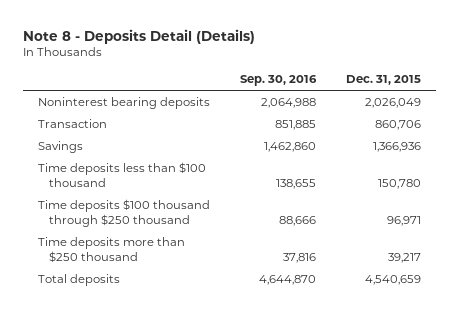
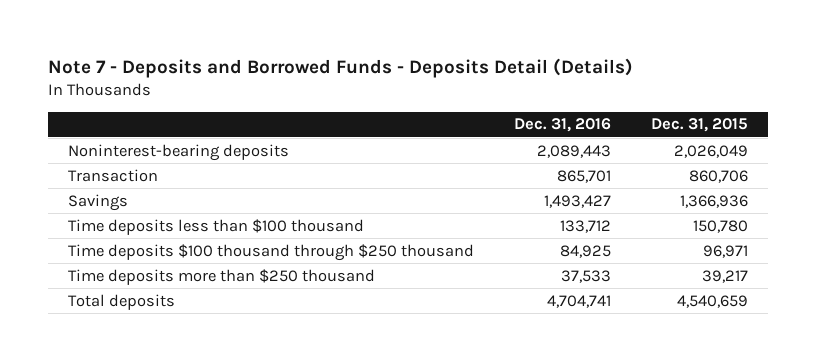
[22,28,255,44] Note 8 - Deposits Detail (Details) -> [47,58,633,79] Note 7 - Deposits and Borrowed Funds - Deposits Detail (Details)
[239,75,317,87] Sep. 30, 2016 -> none
none -> [513,118,611,133] Dec. 31, 2016
[37,97,210,110] Noninterest bearing deposits -> [67,143,289,161] Noninterest-bearing deposits

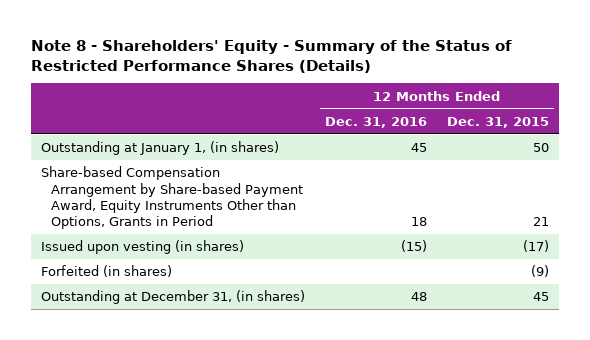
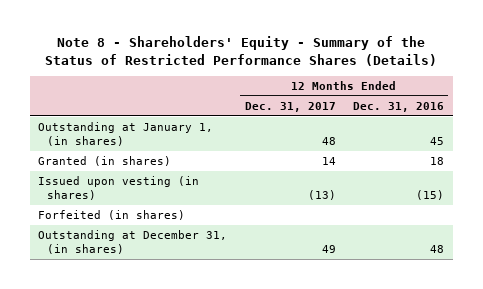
[446,116,549,128] Dec. 31, 2015 -> none
none -> [244,101,336,112] Dec. 31, 2017
[40,166,304,230] Share-based Compensation Arrangement by Share-based Payment Award, Equity Instruments Other than Options, Grants in Period -> [38,156,172,167] Granted (in shares)

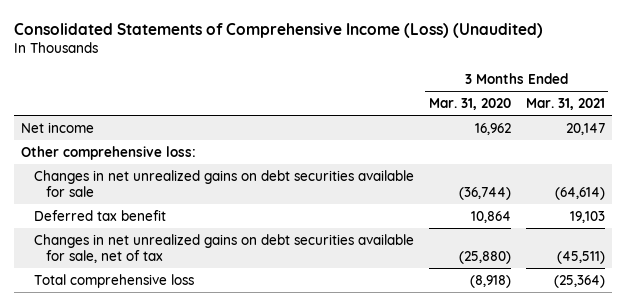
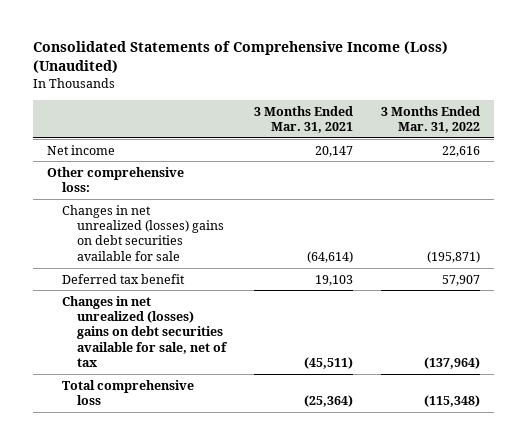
[428,98,511,111] Mar. 31, 2020 -> none
none -> [380,105,480,133] 3 Months Ended Mar. 31, 2022
[33,169,414,197] Changes in net unrealized gains on debt securities available for sale -> [61,204,224,261] Changes in net unrealized (losses) gains on debt securities available for sale
[33,233,414,263] Changes in net unrealized gains on debt securities available for sale, net of tax -> [61,295,228,368] Changes in net unrealized (losses) gains on debt securities available for sale, net of tax

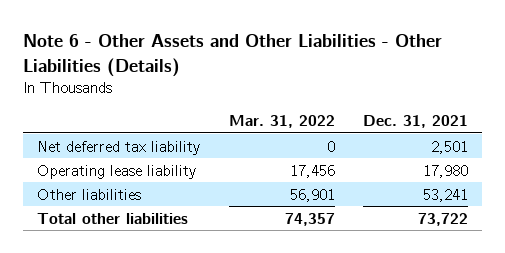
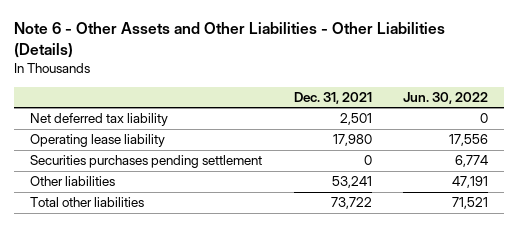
[228,115,335,129] Mar. 31, 2022 -> none
none -> [403,91,489,104] Jun. 30, 2022
none -> [29,155,262,169] Securities purchases pending settlement

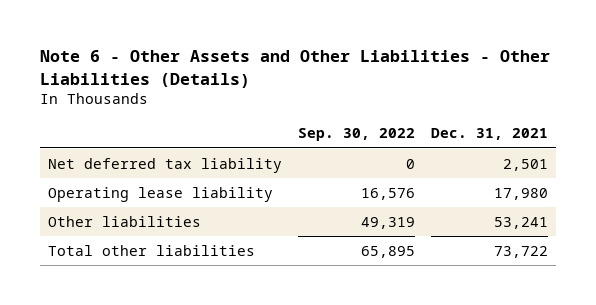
[403,91,489,104] Jun. 30, 2022 -> none
none -> [297,128,415,142] Sep. 30, 2022
[29,155,262,169] Securities purchases pending settlement -> none

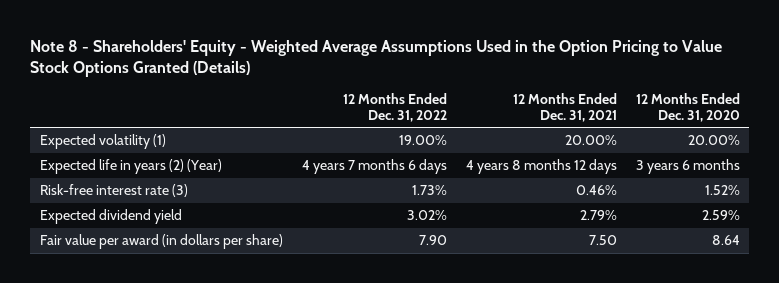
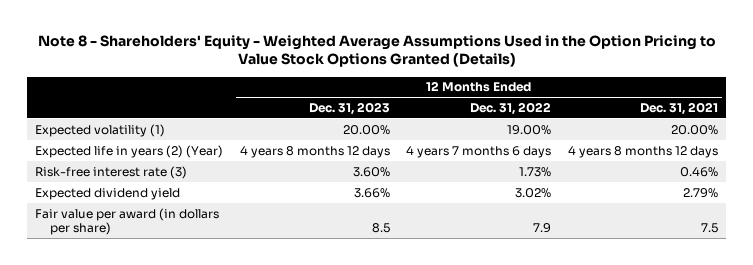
[635,92,740,123] 12 Months Ended Dec. 31, 2020 -> none
none -> [308,101,390,115] Dec. 31, 2023
[418,235,447,246] 7.90 -> [533,223,552,234] 7.9
[588,235,617,246] 7.50 -> [700,223,718,234] 7.5

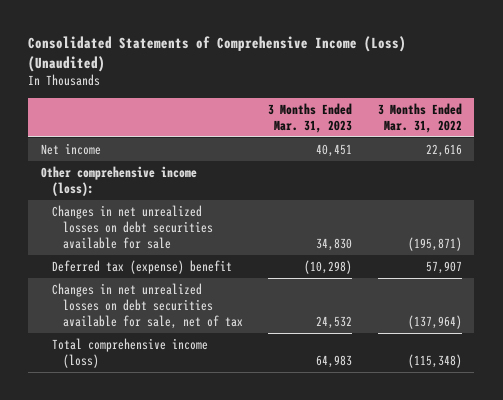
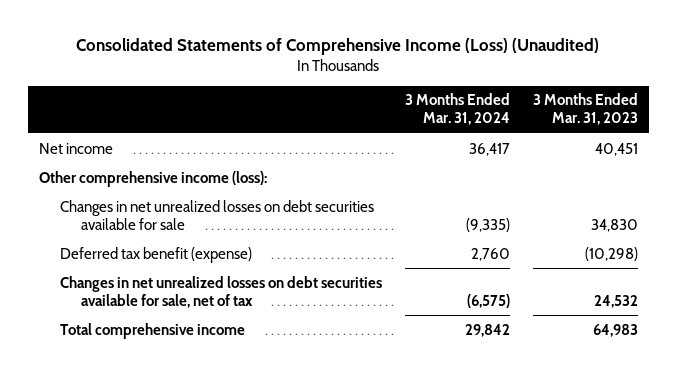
[377,102,462,133] 3 Months Ended Mar. 31, 2022 -> none
none -> [405,93,511,126] 3 Months Ended Mar. 31, 2024
[52,259,233,274] Deferred tax (expense) benefit -> [60,246,253,263] Deferred tax benefit (expense)
[52,337,209,368] Total comprehensive income (loss) -> [60,322,246,339] Total comprehensive income

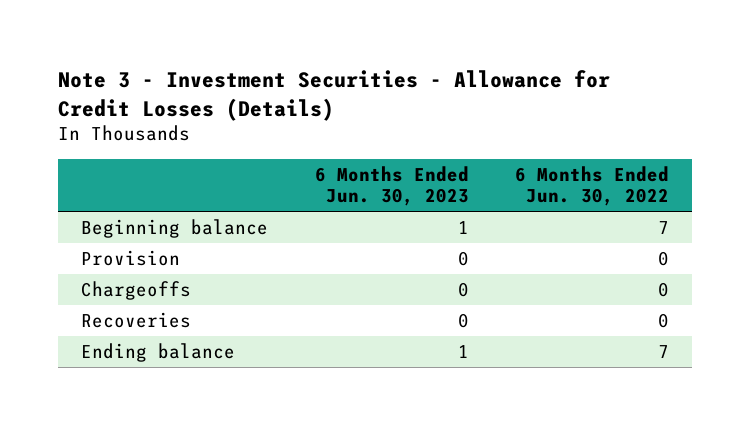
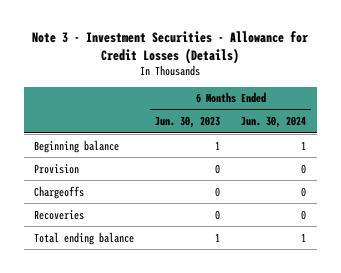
[514,165,669,207] 6 Months Ended Jun. 30, 2022 -> none
none -> [241,116,307,129] Jun. 30, 2024
[81,342,236,362] Ending balance -> [34,231,135,245] Total ending balance

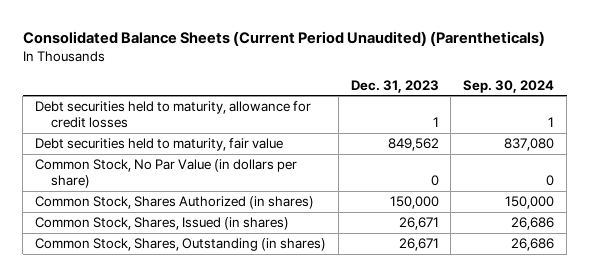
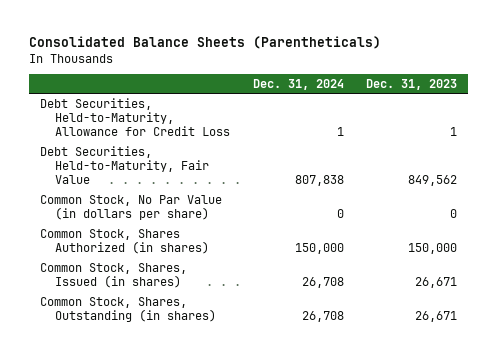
[22,31,545,47] Consolidated Balance Sheets (Current Period Unaudited) (Parentheticals) -> [29,36,382,50] Consolidated Balance Sheets (Parentheticals)
[463,79,555,93] Sep. 30, 2024 -> none
none -> [252,78,344,90] Dec. 31, 2024
[35,101,312,128] Debt securities held to maturity, allowance for credit losses -> [40,97,231,137] Debt Securities, Held-to-Maturity, Allowance for Credit Loss
[35,138,284,152] Debt securities held to maturity, fair value -> [40,145,210,185] Debt Securities, Held-to-Maturity, Fair Value

